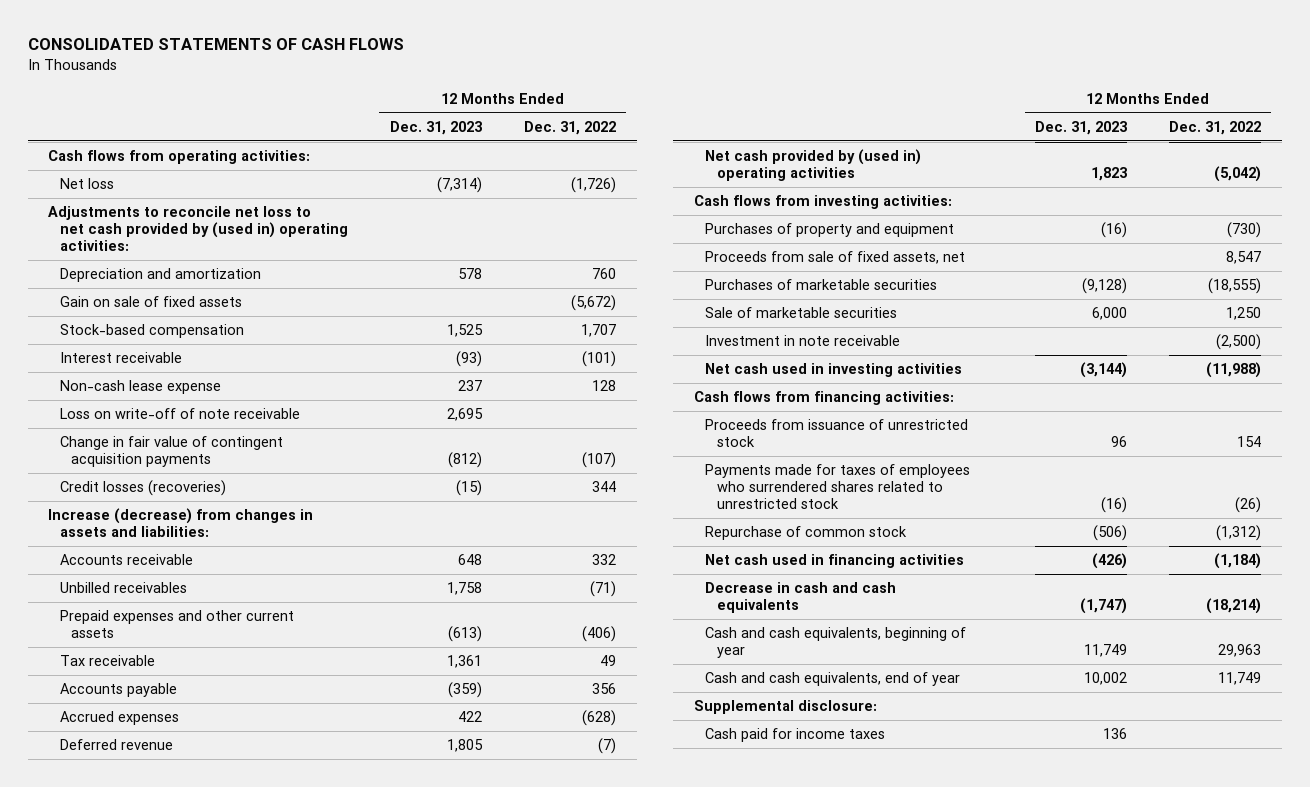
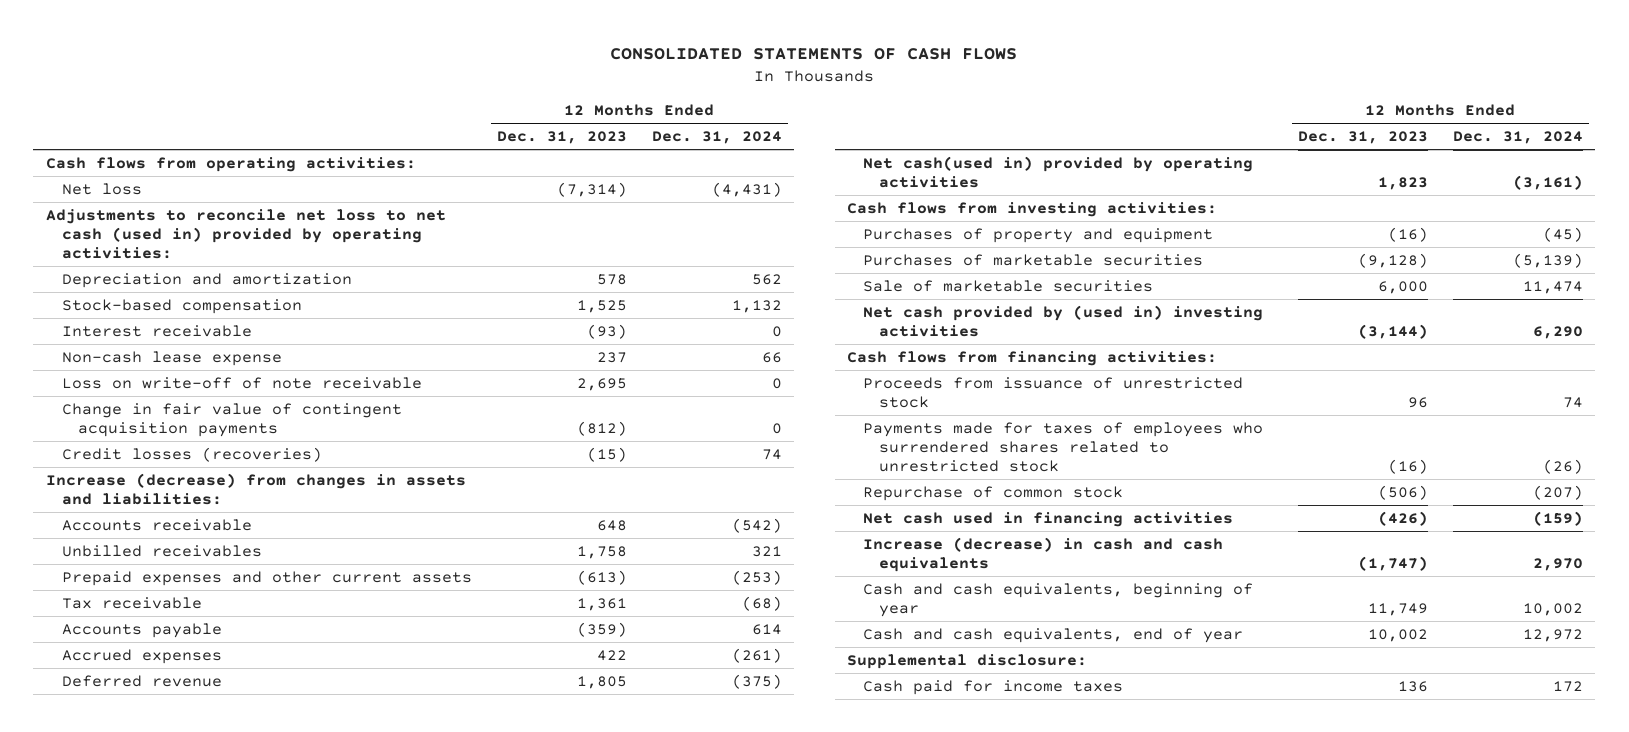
[523,120,616,135] Dec. 31, 2022 -> none
none -> [651,130,782,144] Dec. 31, 2024
[48,206,348,252] Adjustments to reconcile net loss to net cash provided by (used in) operating activities: -> [45,208,446,259] Adjustments to reconcile net loss to net cash (used in) provided by operating activities:
[59,296,242,308] Gain on sale of fixed assets -> none
[705,149,922,182] Net cash provided by (used in) operating activities -> [863,155,1254,188] Net cash(used in) provided by operating activities
[705,251,966,265] Proceeds from sale of fixed assets, net -> none
[705,335,901,347] Investment in note receivable -> none
[705,363,963,378] Net cash used in investing activities -> [863,304,1264,337] Net cash provided by (used in) investing activities
[705,582,897,614] Decrease in cash and cash equivalents -> [863,536,1224,572] Increase (decrease) in cash and cash equivalents

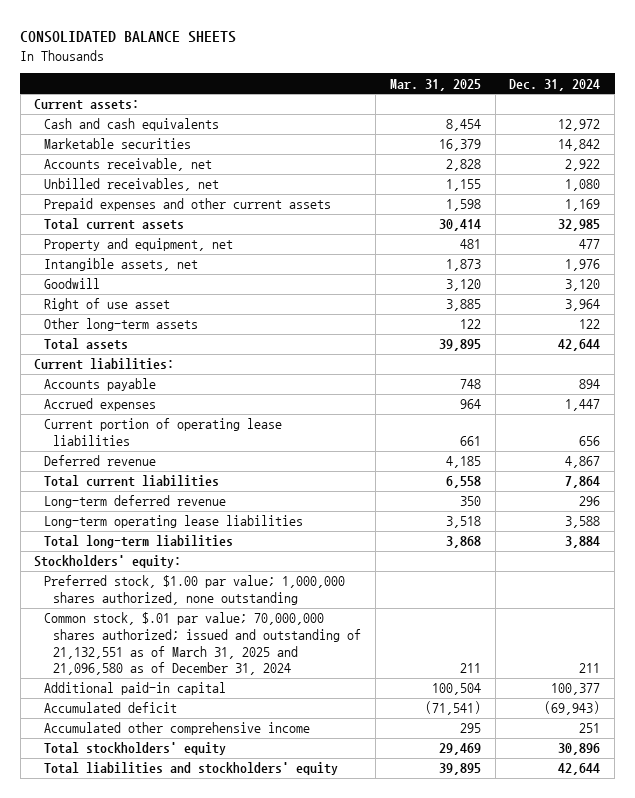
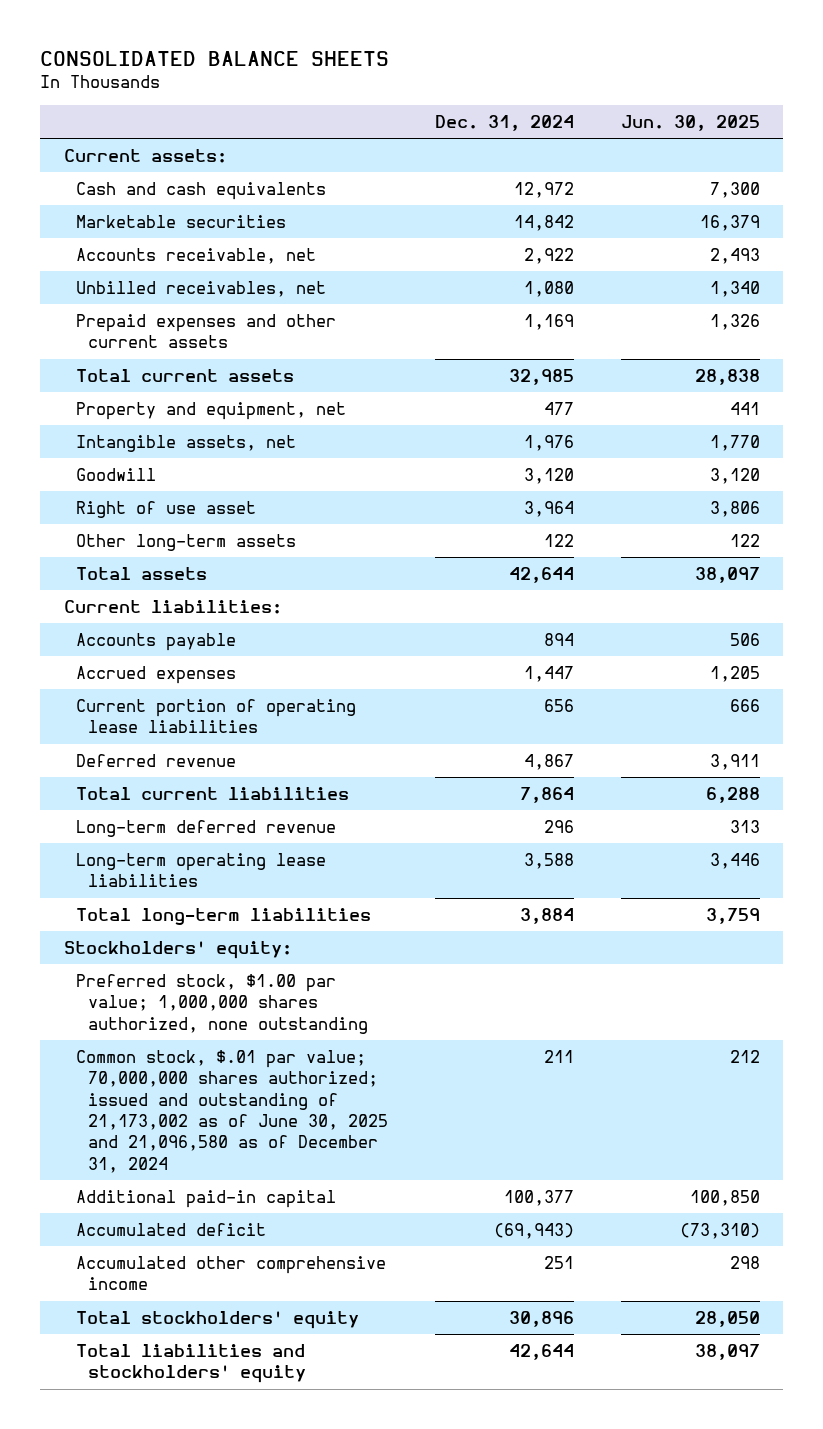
[389,78,481,91] Mar. 31, 2025 -> none
none -> [620,114,760,131] Jun. 30, 2025
[43,612,362,676] Common stock, $.01 par value; 70,000,000 shares authorized; issued and outstanding of 21,132,551 as of March 31, 2025 and 21,096,580 as of December 31, 2024 -> [75,1049,389,1173] Common stock, $.01 par value; 70,000,000 shares authorized; issued and outstanding of 21,173,002 as of June 30, 2025 and 21,096,580 as of December 31, 2024

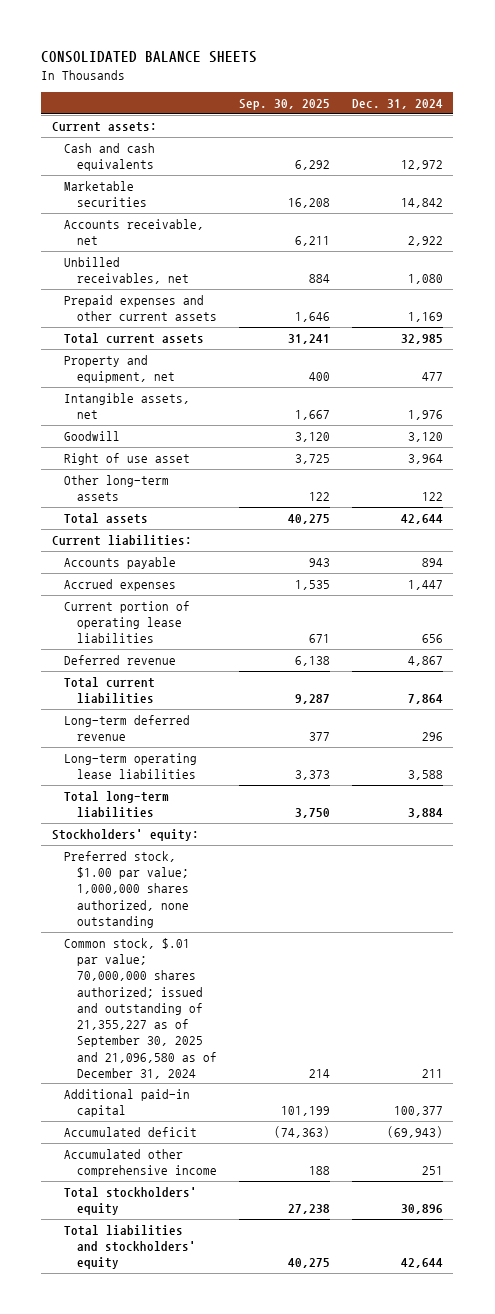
[620,114,760,131] Jun. 30, 2025 -> none
none -> [238,99,330,111] Sep. 30, 2025
[75,1049,389,1173] Common stock, $.01 par value; 70,000,000 shares authorized; issued and outstanding of 21,173,002 as of June 30, 2025 and 21,096,580 as of December 31, 2024 -> [64,938,217,1079] Common stock, $.01 par value; 70,000,000 shares authorized; issued and outstanding of 21,355,227 as of September 30, 2025 and 21,096,580 as of December 31, 2024

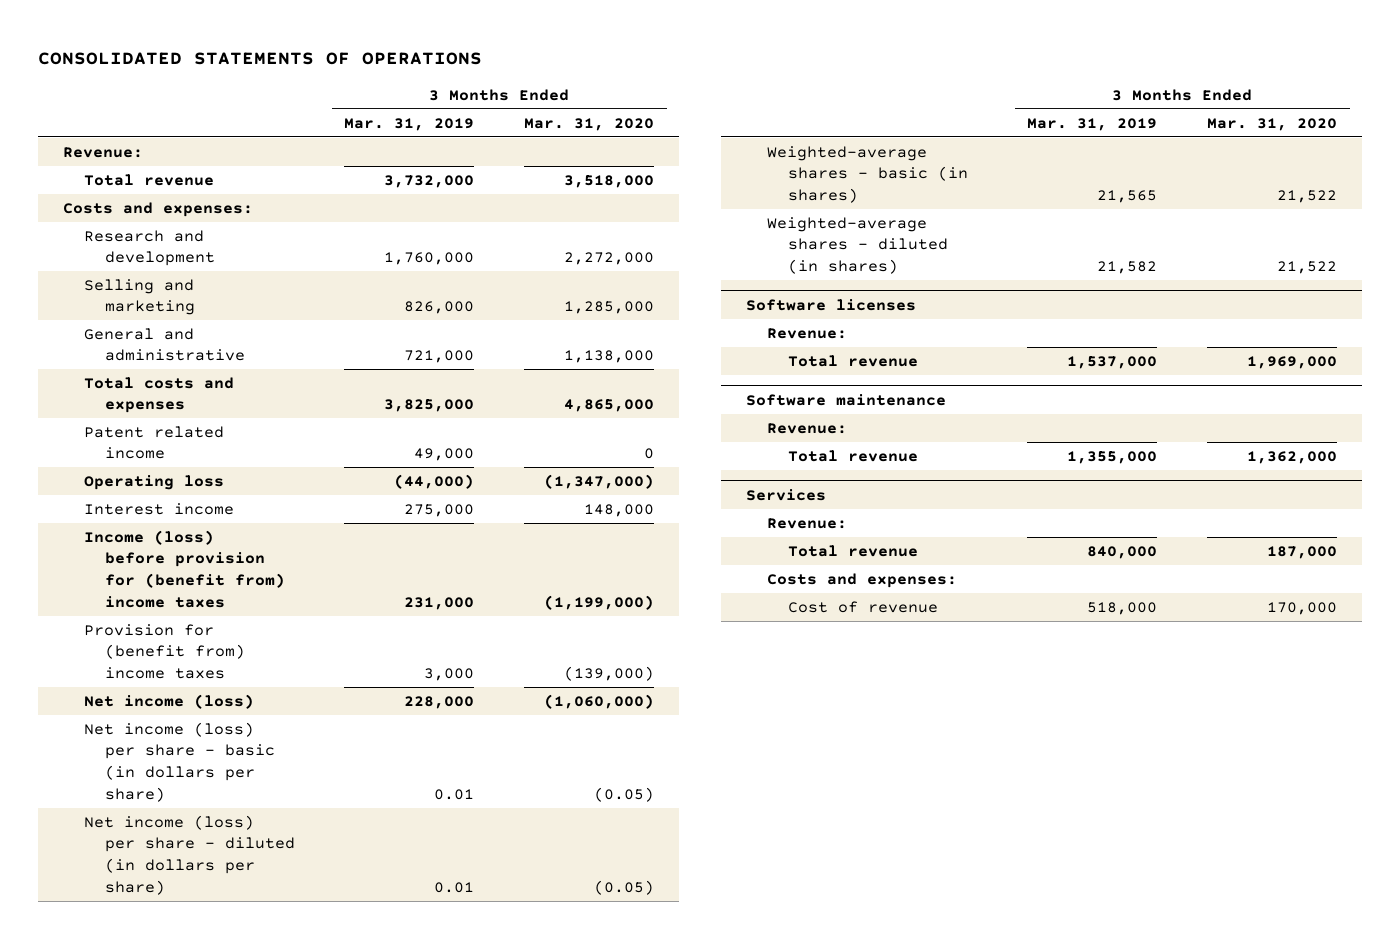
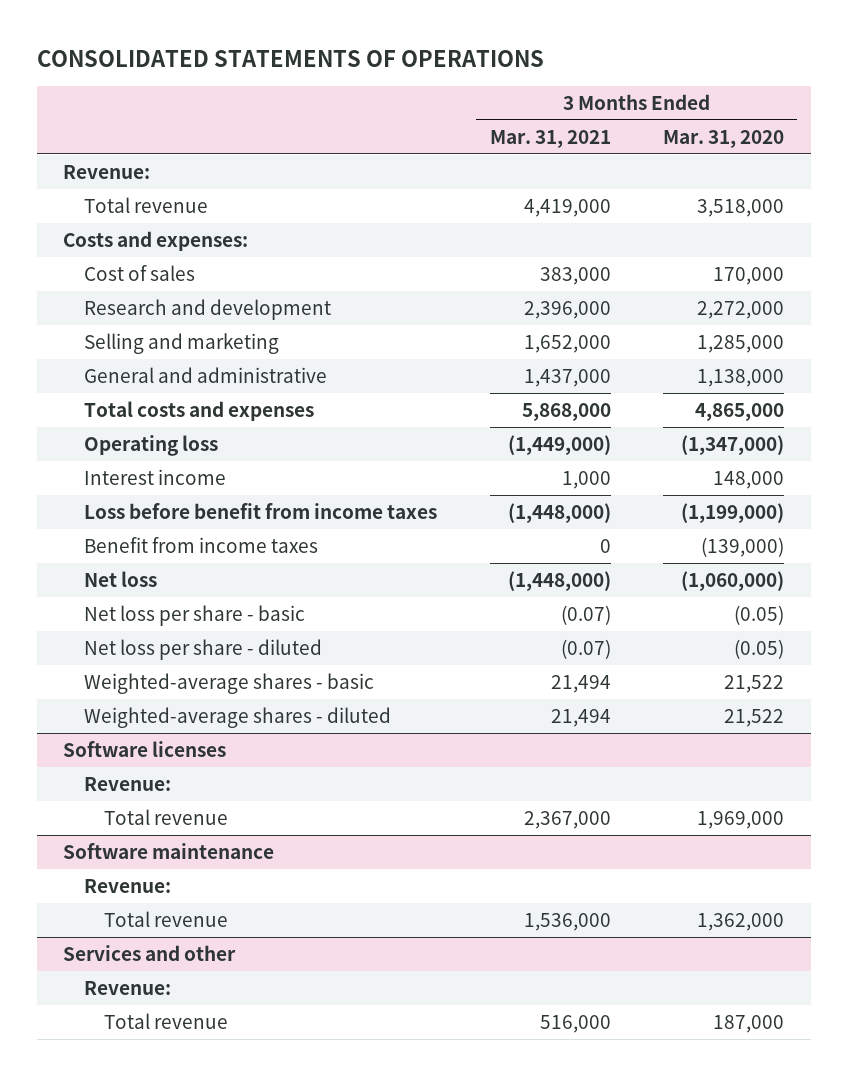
[344,117,475,131] Mar. 31, 2019 -> none
none -> [489,129,611,148] Mar. 31, 2021
none -> [83,264,195,281] Cost of sales
[83,425,224,460] Patent related income -> none
[83,529,285,608] Income (loss) before provision for (benefit from) income taxes -> [83,502,437,519] Loss before benefit from income taxes
[83,623,245,680] Provision for (benefit from) income taxes -> [83,536,318,553] Benefit from income taxes
[83,693,254,709] Net income (loss) -> [83,570,157,587] Net loss
[83,721,275,802] Net income (loss) per share - basic (in dollars per share) -> [83,604,305,626] Net loss per share - basic
[83,814,295,895] Net income (loss) per share - diluted (in dollars per share) -> [83,638,322,660] Net loss per share - diluted
[766,145,968,204] Weighted-average shares - basic (in shares) -> [83,672,374,694] Weighted-average shares - basic
[766,216,948,275] Weighted-average shares - diluted (in shares) -> [83,706,391,728] Weighted-average shares - diluted
[745,488,826,501] Services -> none
none -> [63,944,237,961] Services and other
[766,572,957,588] Costs and expenses: -> none
[787,600,938,613] Cost of revenue -> none

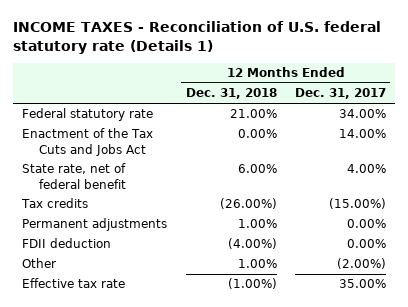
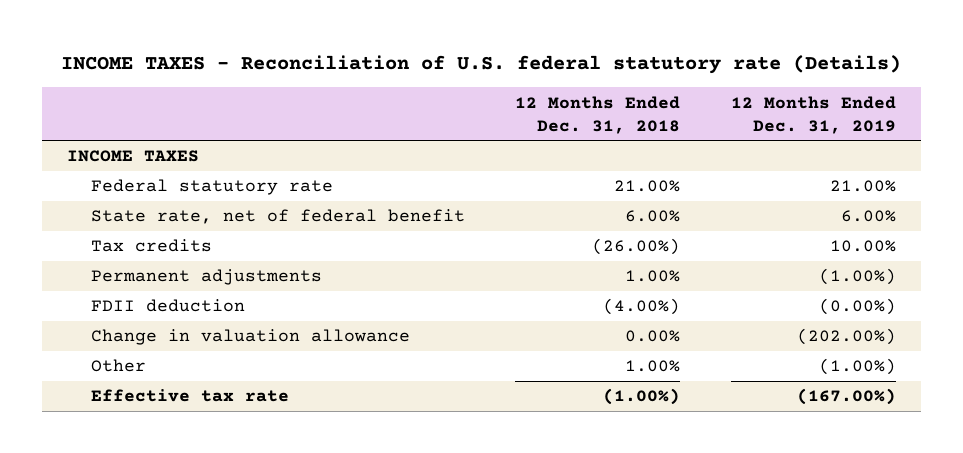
[13,21,382,54] INCOME TAXES - Reconciliation of U.S. federal statutory rate (Details 1) -> [61,55,902,75] INCOME TAXES - Reconciliation of U.S. federal statutory rate (Details)
[294,88,386,100] Dec. 31, 2017 -> none
none -> [730,95,896,134] 12 Months Ended Dec. 31, 2019
none -> [66,150,199,163] INCOME TAXES
[22,128,154,156] Enactment of the Tax Cuts and Jobs Act -> none
none -> [90,329,410,346] Change in valuation allowance

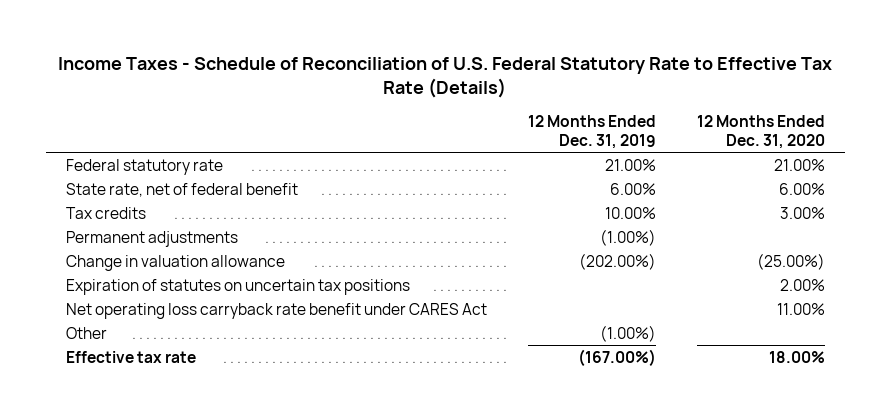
[61,55,902,75] INCOME TAXES - Reconciliation of U.S. federal statutory rate (Details) -> [58,56,833,98] Income Taxes - Schedule of Reconciliation of U.S. Federal Statutory Rate to Effective Tax Rate (Details)
[515,95,681,134] 12 Months Ended Dec. 31, 2018 -> none
none -> [696,114,825,150] 12 Months Ended Dec. 31, 2020
[66,150,199,163] INCOME TAXES -> none
[90,299,245,313] FDII deduction -> none
none -> [66,278,411,295] Expiration of statutes on uncertain tax positions
none -> [66,302,488,319] Net operating loss carryback rate benefit under CARES Act

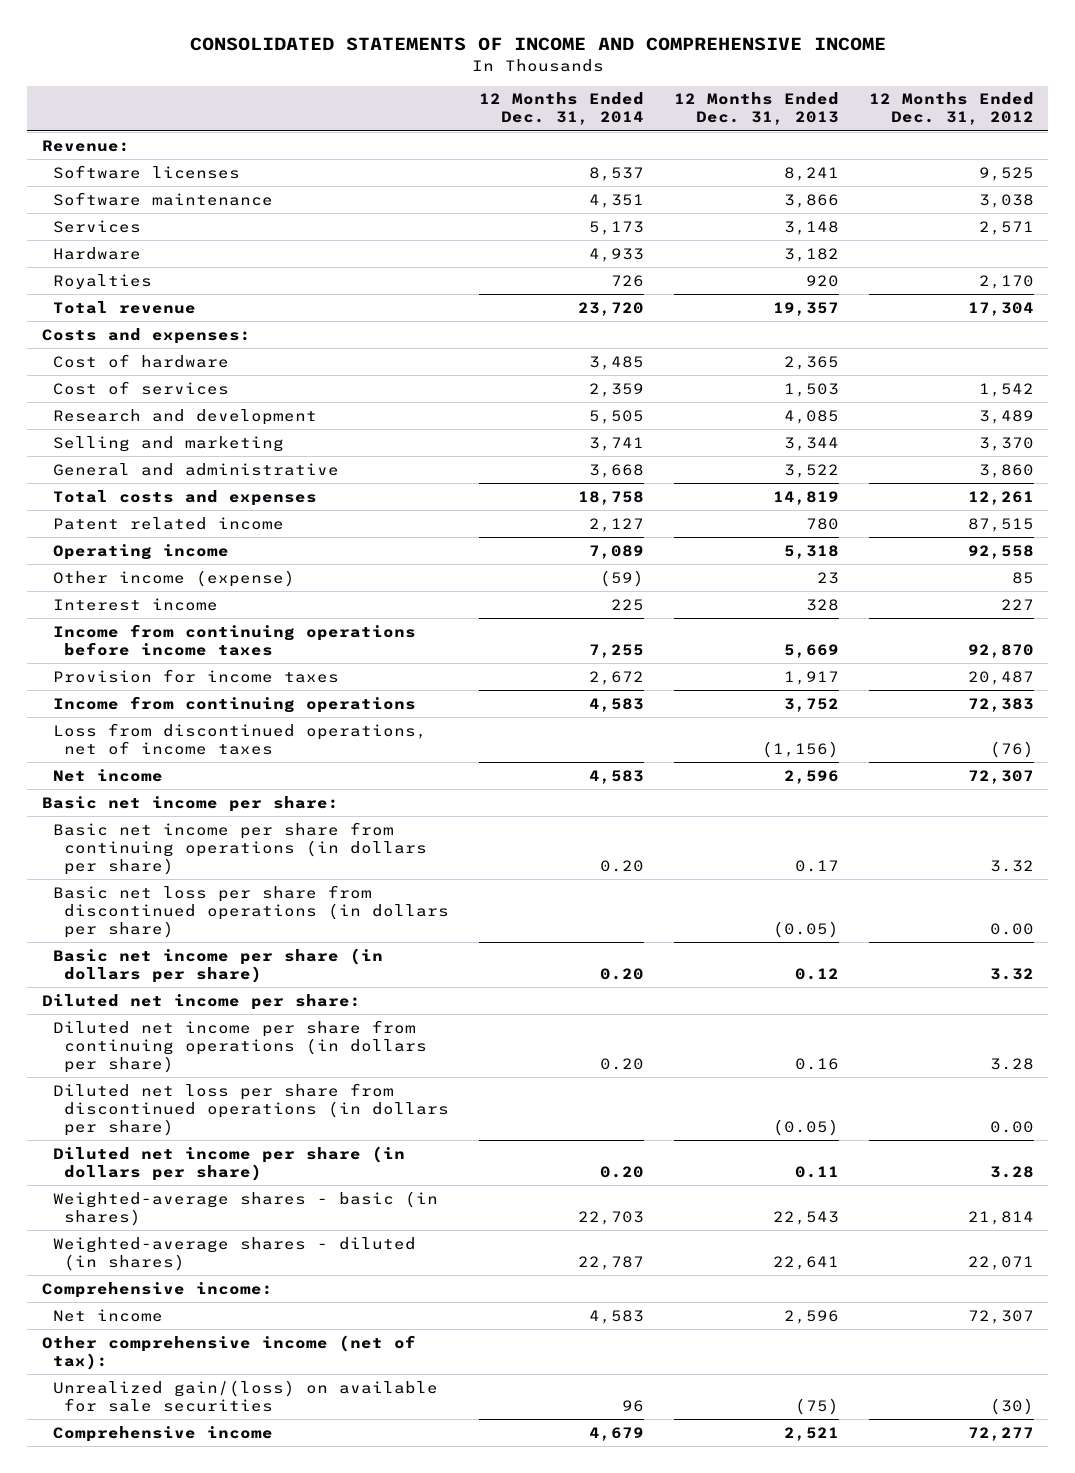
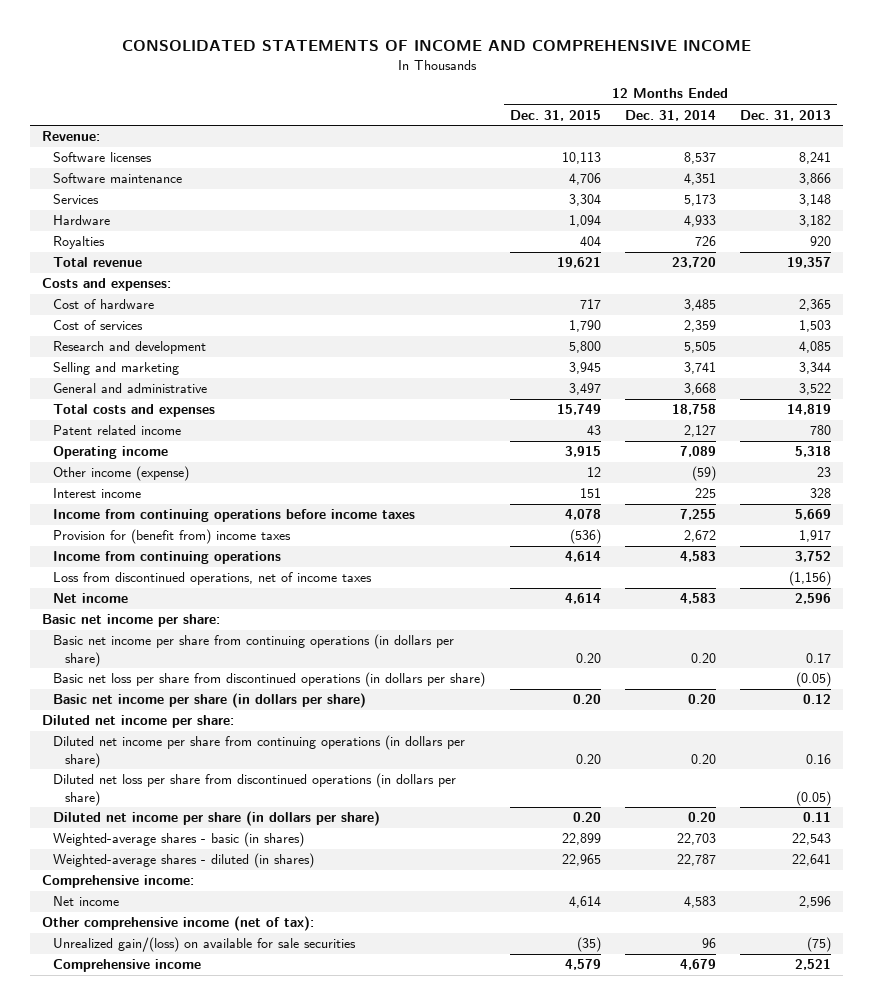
[868,92,1034,126] 12 Months Ended Dec. 31, 2012 -> none
none -> [509,109,601,121] Dec. 31, 2015
[52,668,339,683] Provision for income taxes -> [53,529,292,545] Provision for (benefit from) income taxes

